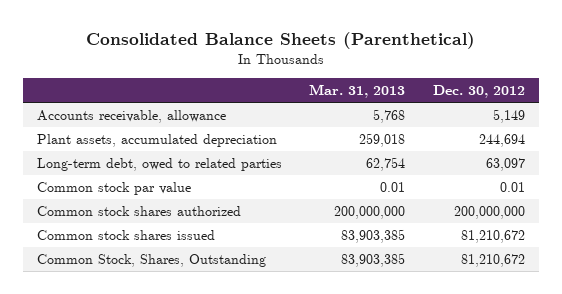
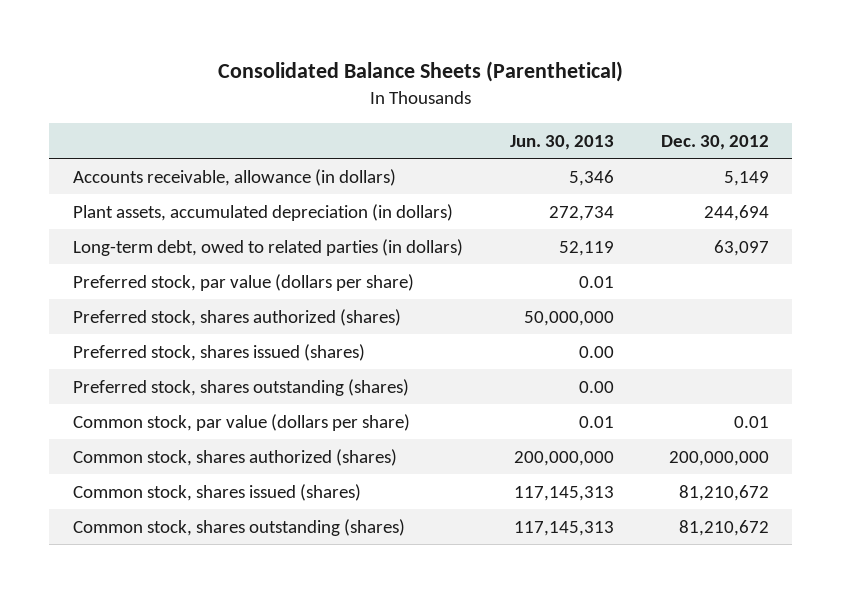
[309,84,406,99] Mar. 31, 2013 -> none
none -> [509,134,614,150] Jun. 30, 2013
[36,109,226,123] Accounts receivable, allowance -> [72,168,396,186] Accounts receivable, allowance (in dollars)
[36,133,277,147] Plant assets, accumulated depreciation -> [72,203,453,221] Plant assets, accumulated depreciation (in dollars)
[36,157,282,171] Long-term debt, owed to related parties -> [72,238,463,256] Long-term debt, owed to related parties (in dollars)
none -> [72,273,414,291] Preferred stock, par value (dollars per share)
none -> [72,308,401,326] Preferred stock, shares authorized (shares)
none -> [72,343,365,361] Preferred stock, shares issued (shares)
none -> [72,378,409,396] Preferred stock, shares outstanding (shares)
[36,181,191,195] Common stock par value -> [72,413,410,431] Common stock, par value (dollars per share)
[36,205,241,216] Common stock shares authorized -> [72,448,397,466] Common stock, shares authorized (shares)
[36,229,215,240] Common stock shares issued -> [72,483,361,501] Common stock, shares issued (shares)
[36,253,266,267] Common Stock, Shares, Outstanding -> [72,518,405,536] Common stock, shares outstanding (shares)

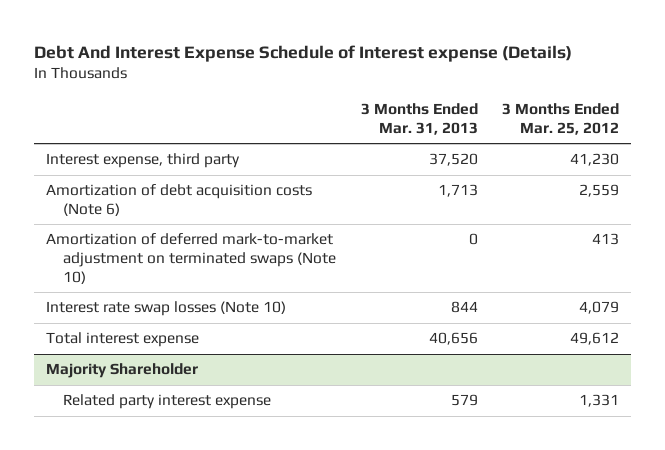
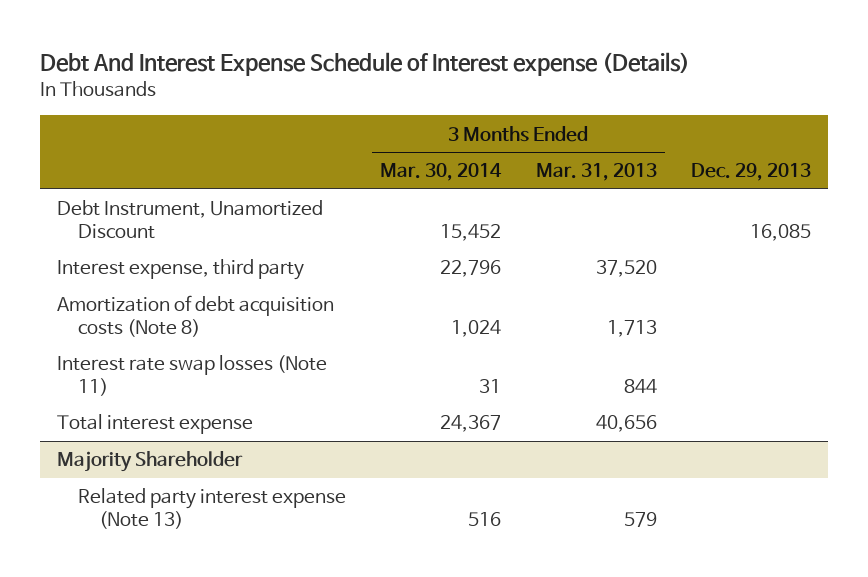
[501,103,619,135] 3 Months Ended Mar. 25, 2012 -> none
none -> [380,163,503,182] Mar. 30, 2014
none -> [690,163,811,182] Dec. 29, 2013
none -> [57,200,324,239] Debt Instrument, Unamortized Discount
[46,233,337,284] Amortization of deferred mark-to-market adjustment on terminated swaps (Note 10) -> none
[46,184,313,217] Amortization of debt acquisition costs (Note 6) -> [57,295,335,337] Amortization of debt acquisition costs (Note 8)
[46,301,287,317] Interest rate swap losses (Note 10) -> [57,355,328,396] Interest rate swap losses (Note 11)
[63,394,272,410] Related party interest expense -> [78,488,347,529] Related party interest expense (Note 13)

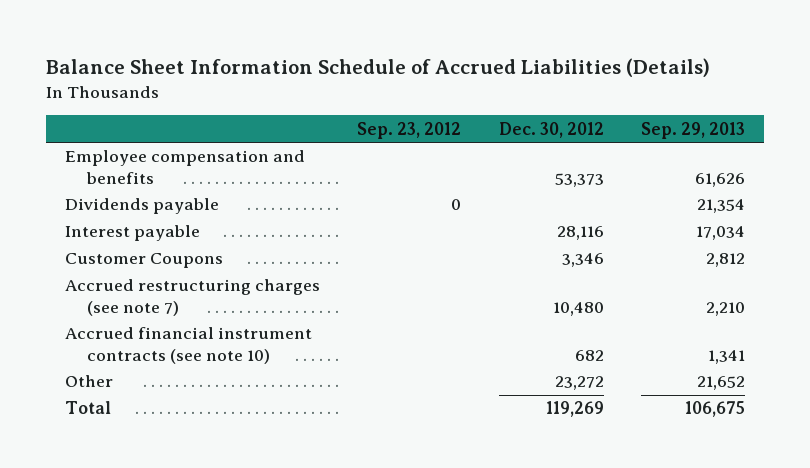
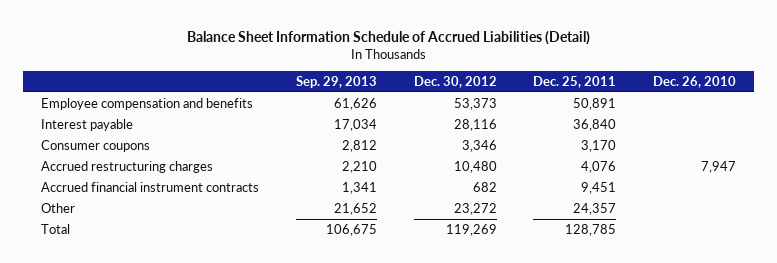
[46,57,711,77] Balance Sheet Information Schedule of Accrued Liabilities (Details) -> [186,31,590,46] Balance Sheet Information Schedule of Accrued Liabilities (Detail)
[357,121,462,139] Sep. 23, 2012 -> none
none -> [533,75,617,88] Dec. 25, 2011
none -> [652,75,736,88] Dec. 26, 2010
[65,198,220,215] Dividends payable -> none
[65,253,224,269] Customer Coupons -> [41,139,151,152] Consumer coupons
[65,279,321,316] Accrued restructuring charges (see note 7) -> [41,160,214,173] Accrued restructuring charges
[65,327,313,364] Accrued financial instrument contracts (see note 10) -> [41,181,260,192] Accrued financial instrument contracts

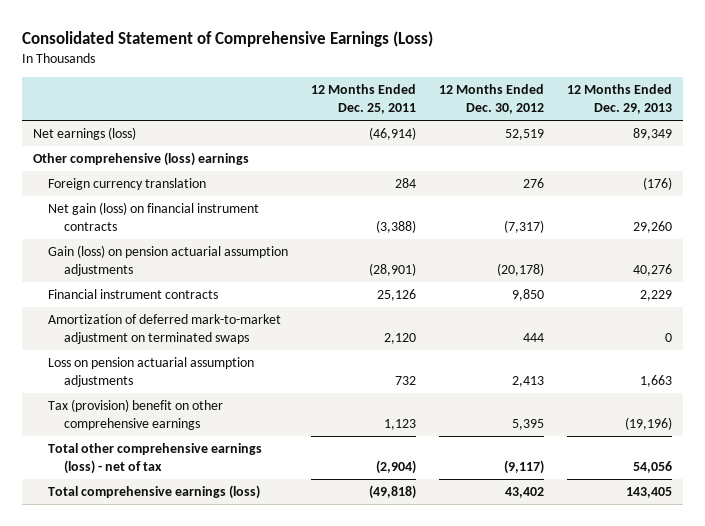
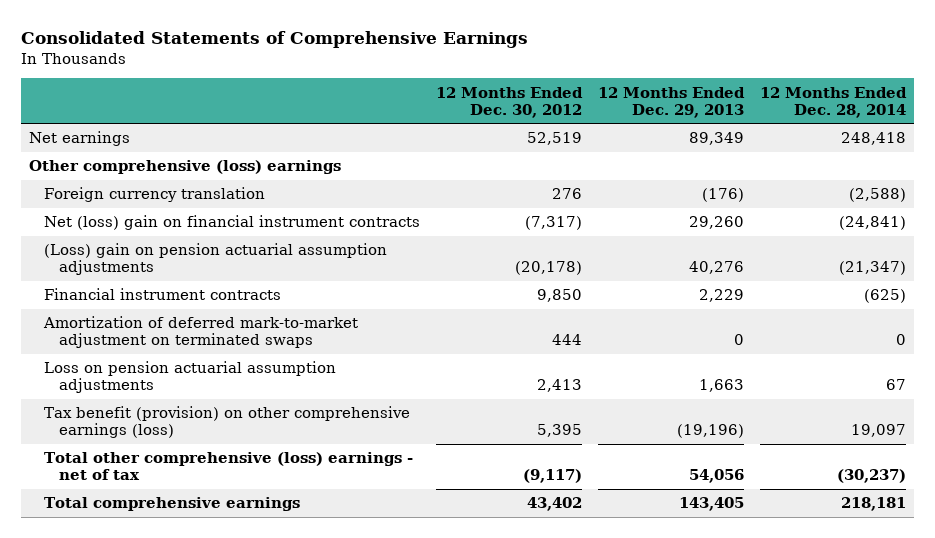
[21,30,433,47] Consolidated Statement of Comprehensive Earnings (Loss) -> [20,30,528,48] Consolidated Statements of Comprehensive Earnings
[311,84,417,114] 12 Months Ended Dec. 25, 2011 -> none
none -> [759,86,907,118] 12 Months Ended Dec. 28, 2014
[33,127,137,141] Net earnings (loss) -> [28,131,130,147] Net earnings
[48,202,260,231] Net gain (loss) on financial instrument contracts -> [43,215,420,231] Net (loss) gain on financial instrument contracts
[48,245,289,276] Gain (loss) on pension actuarial assumption adjustments -> [43,243,387,276] (Loss) gain on pension actuarial assumption adjustments
[48,399,224,430] Tax (provision) benefit on other comprehensive earnings -> [43,406,410,439] Tax benefit (provision) on other comprehensive earnings (loss)
[48,443,263,474] Total other comprehensive earnings (loss) - net of tax -> [43,452,413,481] Total other comprehensive (loss) earnings - net of tax
[48,485,261,500] Total comprehensive earnings (loss) -> [43,497,300,512] Total comprehensive earnings

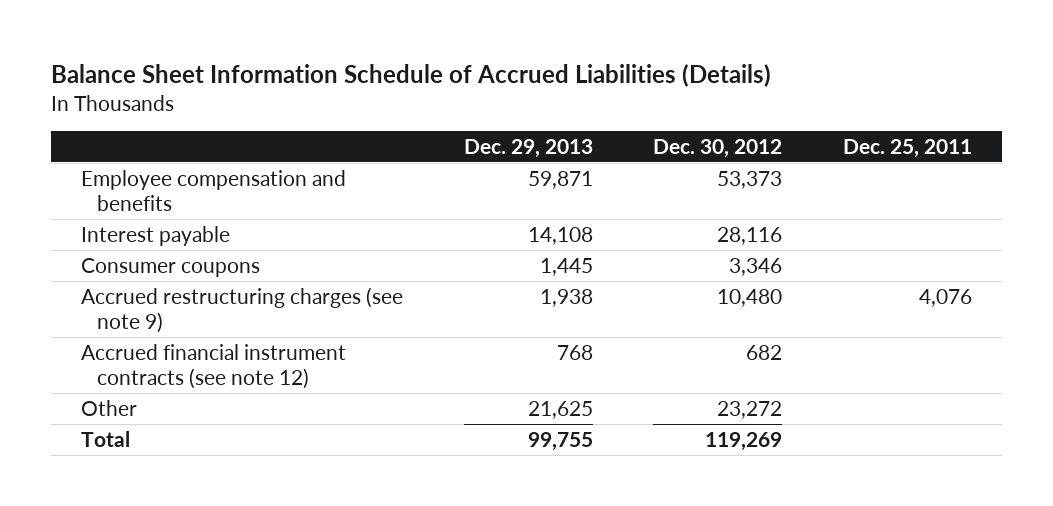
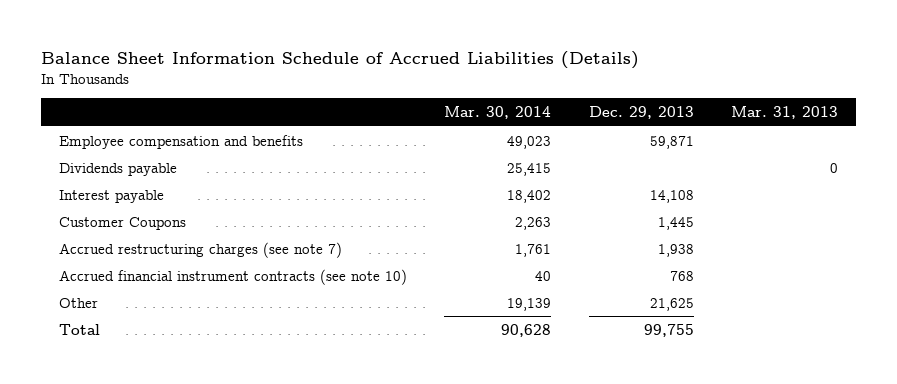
[653,138,783,158] Dec. 30, 2012 -> none
[842,138,972,158] Dec. 25, 2011 -> none
none -> [444,106,552,120] Mar. 30, 2014
none -> [730,106,838,120] Mar. 31, 2013
none -> [59,162,178,176] Dividends payable
[81,257,261,277] Consumer coupons -> [59,216,187,230] Customer Coupons
[81,286,404,333] Accrued restructuring charges (see note 9) -> [59,241,343,258] Accrued restructuring charges (see note 7)
[81,343,347,389] Accrued financial instrument contracts (see note 12) -> [59,268,408,285] Accrued financial instrument contracts (see note 10)

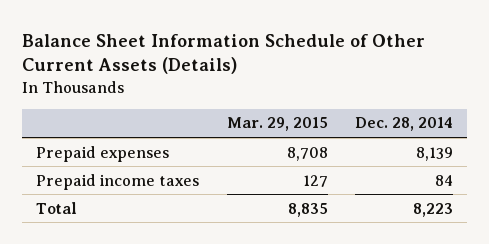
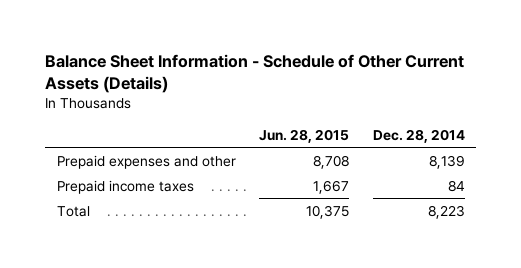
[22,33,426,75] Balance Sheet Information Schedule of Other Current Assets (Details) -> [44,53,464,93] Balance Sheet Information - Schedule of Other Current Assets (Details)
[226,117,328,132] Mar. 29, 2015 -> none
none -> [259,128,350,143] Jun. 28, 2015
[36,145,170,162] Prepaid expenses -> [56,154,236,169] Prepaid expenses and other

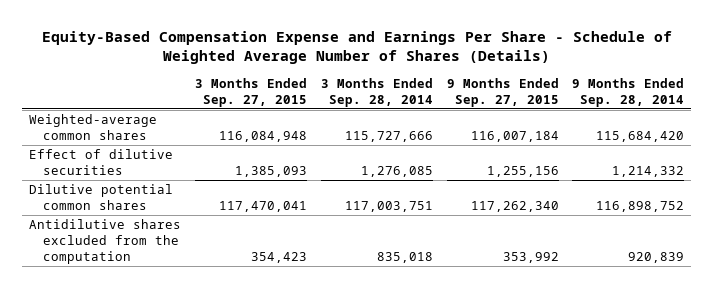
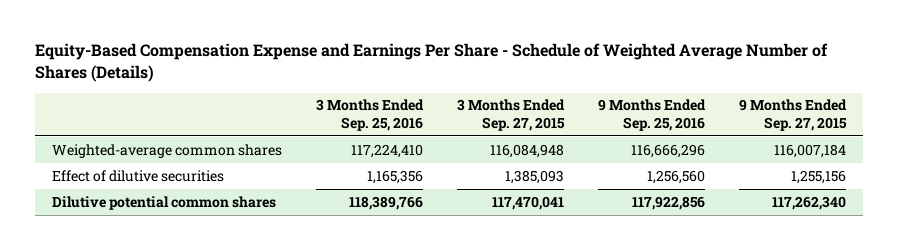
[320,77,433,107] 3 Months Ended Sep. 28, 2014 -> none
[572,77,685,107] 9 Months Ended Sep. 28, 2014 -> none
none -> [315,99,424,131] 3 Months Ended Sep. 25, 2016
none -> [597,99,706,131] 9 Months Ended Sep. 25, 2016
[29,219,182,264] Antidilutive shares excluded from the computation -> none

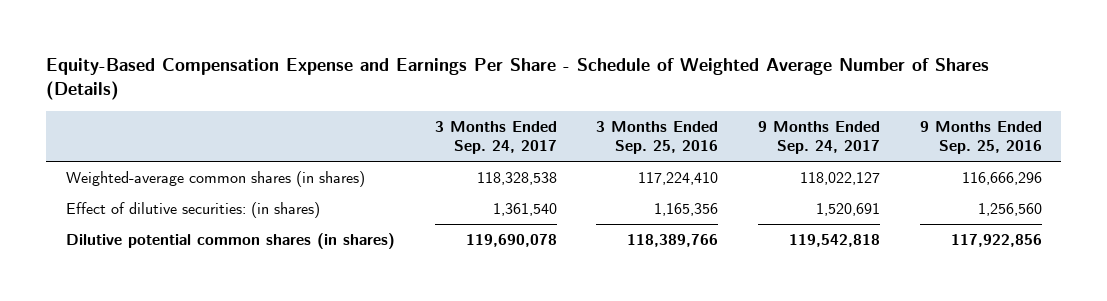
[456,99,565,131] 3 Months Ended Sep. 27, 2015 -> none
[738,99,847,131] 9 Months Ended Sep. 27, 2015 -> none
none -> [434,120,557,155] 3 Months Ended Sep. 24, 2017
none -> [757,120,880,155] 9 Months Ended Sep. 24, 2017
[51,143,282,158] Weighted-average common shares -> [65,170,365,187] Weighted-average common shares (in shares)
[51,169,224,182] Effect of dilutive securities -> [65,201,320,218] Effect of dilutive securities: (in shares)
[51,195,276,210] Dilutive potential common shares -> [65,232,395,249] Dilutive potential common shares (in shares)

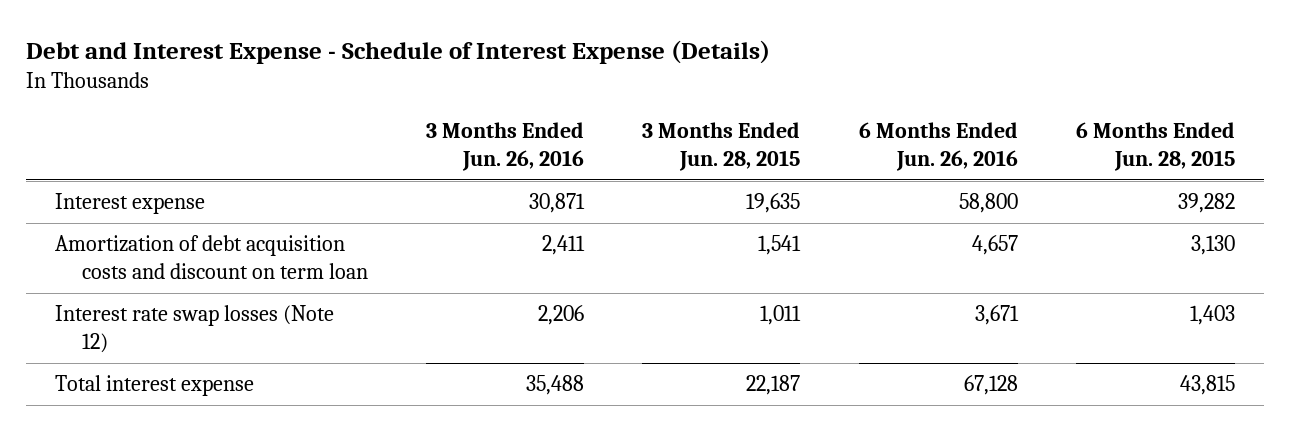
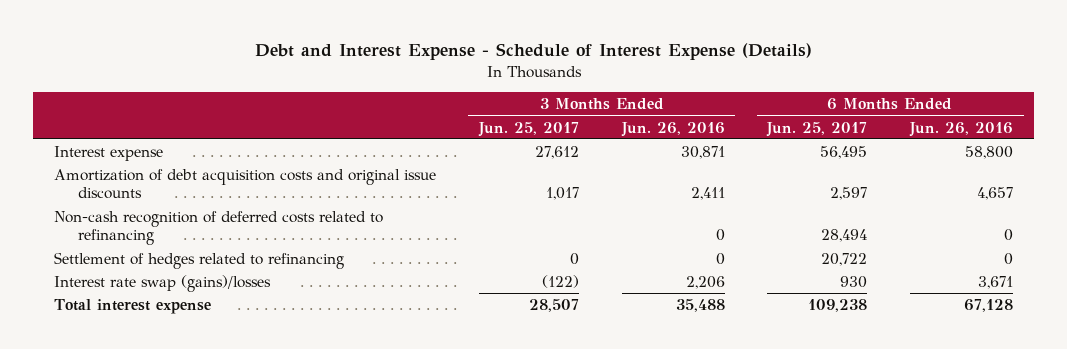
[642,122,801,171] 3 Months Ended Jun. 28, 2015 -> none
[1075,122,1235,171] 6 Months Ended Jun. 28, 2015 -> none
none -> [477,121,579,137] Jun. 25, 2017
none -> [766,121,868,137] Jun. 25, 2017
[55,235,368,280] Amortization of debt acquisition costs and discount on term loan -> [53,168,436,200] Amortization of debt acquisition costs and original issue discounts
none -> [53,210,383,246] Non-cash recognition of deferred costs related to refinancing
none -> [53,251,344,269] Settlement of hedges related to refinancing
[55,305,335,354] Interest rate swap losses (Note 12) -> [53,274,271,292] Interest rate swap (gains)/losses

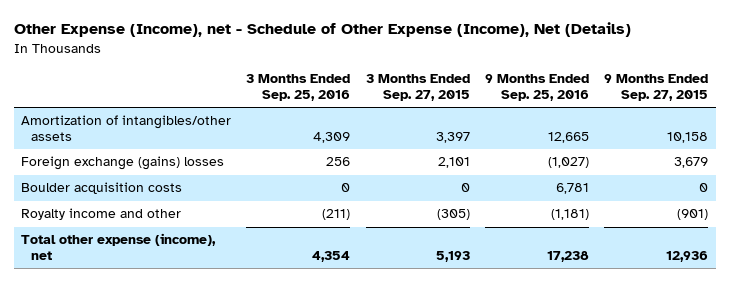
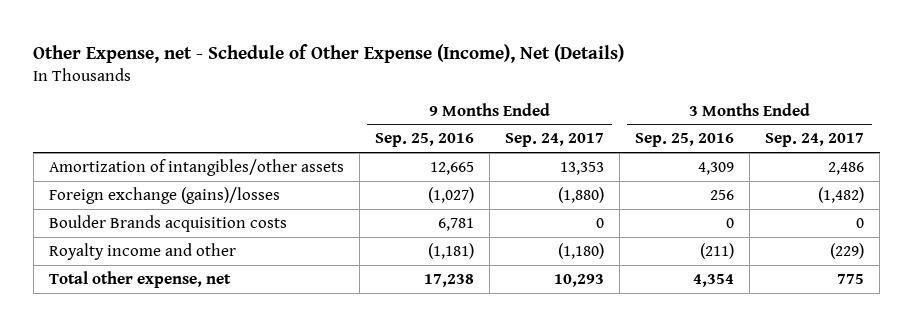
[13,22,631,38] Other Expense (Income), net - Schedule of Other Expense (Income), Net (Details) -> [33,43,625,63] Other Expense, net - Schedule of Other Expense (Income), Net (Details)
[365,74,470,102] 3 Months Ended Sep. 27, 2015 -> none
[604,74,709,102] 9 Months Ended Sep. 27, 2015 -> none
none -> [505,133,605,148] Sep. 24, 2017
none -> [765,133,865,148] Sep. 24, 2017
[21,156,225,171] Foreign exchange (gains) losses -> [49,186,281,204] Foreign exchange (gains)/losses
[21,182,183,195] Boulder acquisition costs -> [49,214,288,232] Boulder Brands acquisition costs
[21,233,217,261] Total other expense (income), net -> [49,270,232,288] Total other expense, net

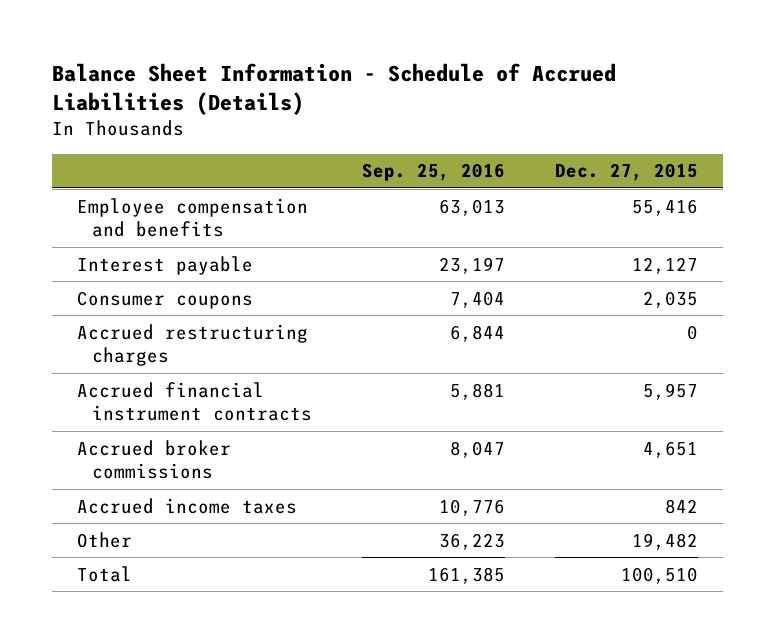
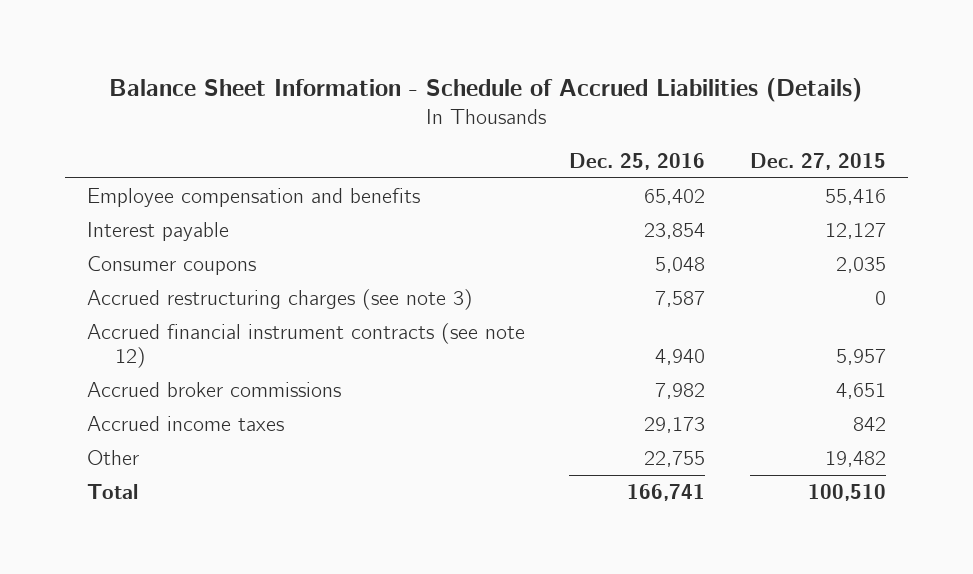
[361,163,505,182] Sep. 25, 2016 -> none
none -> [569,152,706,170] Dec. 25, 2016
[76,323,308,367] Accrued restructuring charges -> [86,288,473,310] Accrued restructuring charges (see note 3)
[76,381,312,422] Accrued financial instrument contracts -> [86,322,525,368] Accrued financial instrument contracts (see note 12)

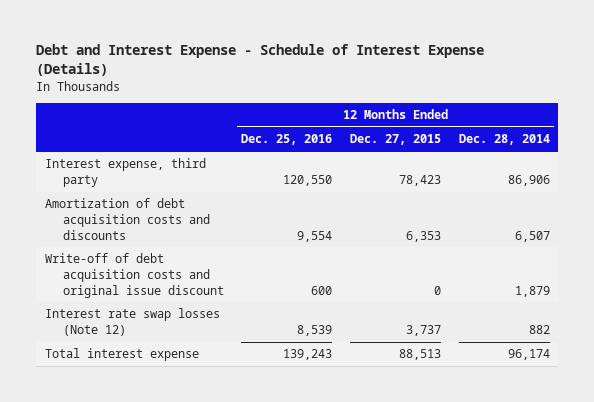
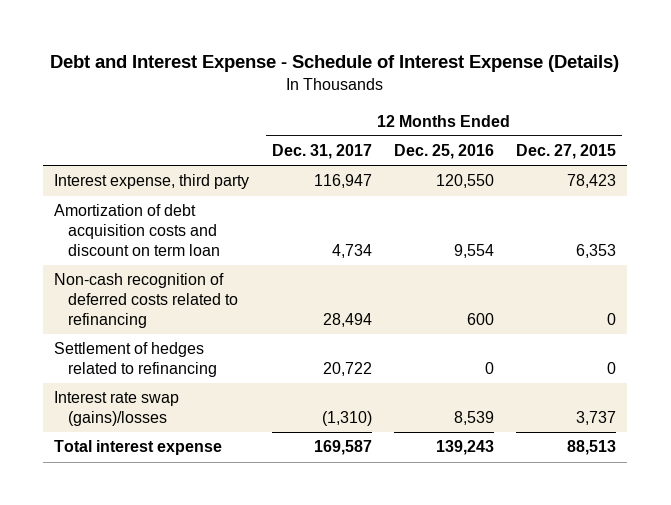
[458,134,550,146] Dec. 28, 2014 -> none
none -> [271,144,372,160] Dec. 31, 2017
[44,253,224,298] Write-off of debt acquisition costs and original issue discount -> none
[44,198,210,240] Amortization of debt acquisition costs and discounts -> [54,204,220,256] Amortization of debt acquisition costs and discount on term loan
none -> [54,273,238,328] Non-cash recognition of deferred costs related to refinancing
none -> [54,342,217,378] Settlement of hedges related to refinancing
[44,308,220,337] Interest rate swap losses (Note 12) -> [54,391,180,427] Interest rate swap (gains)/losses

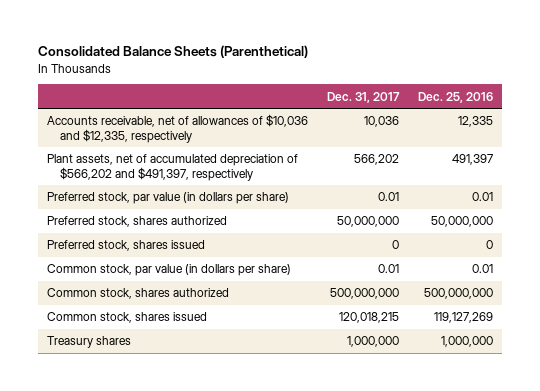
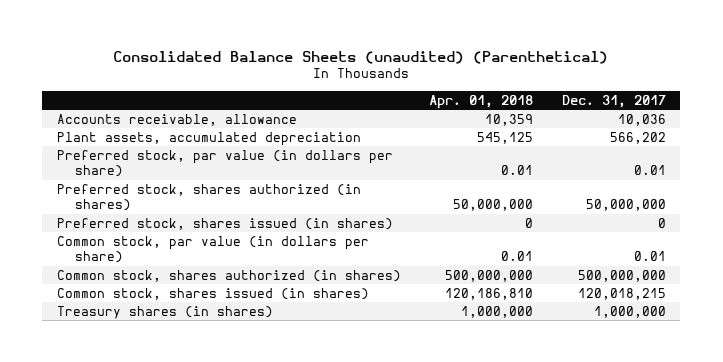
[37,45,308,59] Consolidated Balance Sheets (Parenthetical) -> [113,50,609,64] Consolidated Balance Sheets (unaudited) (Parenthetical)
[418,91,494,103] Dec. 25, 2016 -> none
none -> [429,94,534,109] Apr. 01, 2018
[47,114,309,143] Accounts receivable, net of allowances of $10,036 and $12,335, respectively -> [56,113,297,126] Accounts receivable, allowance
[47,154,299,181] Plant assets, net of accumulated depreciation of $566,202 and $491,397, respectively -> [56,131,361,146] Plant assets, accumulated depreciation
[47,216,228,228] Preferred stock, shares authorized -> [56,183,361,212] Preferred stock, shares authorized (in shares)
[47,240,206,252] Preferred stock, shares issued -> [56,217,393,230] Preferred stock, shares issued (in shares)
[47,288,230,300] Common stock, shares authorized -> [56,269,401,282] Common stock, shares authorized (in shares)
[47,312,208,324] Common stock, shares issued -> [56,287,369,300] Common stock, shares issued (in shares)
[47,336,132,349] Treasury shares -> [56,305,273,319] Treasury shares (in shares)

